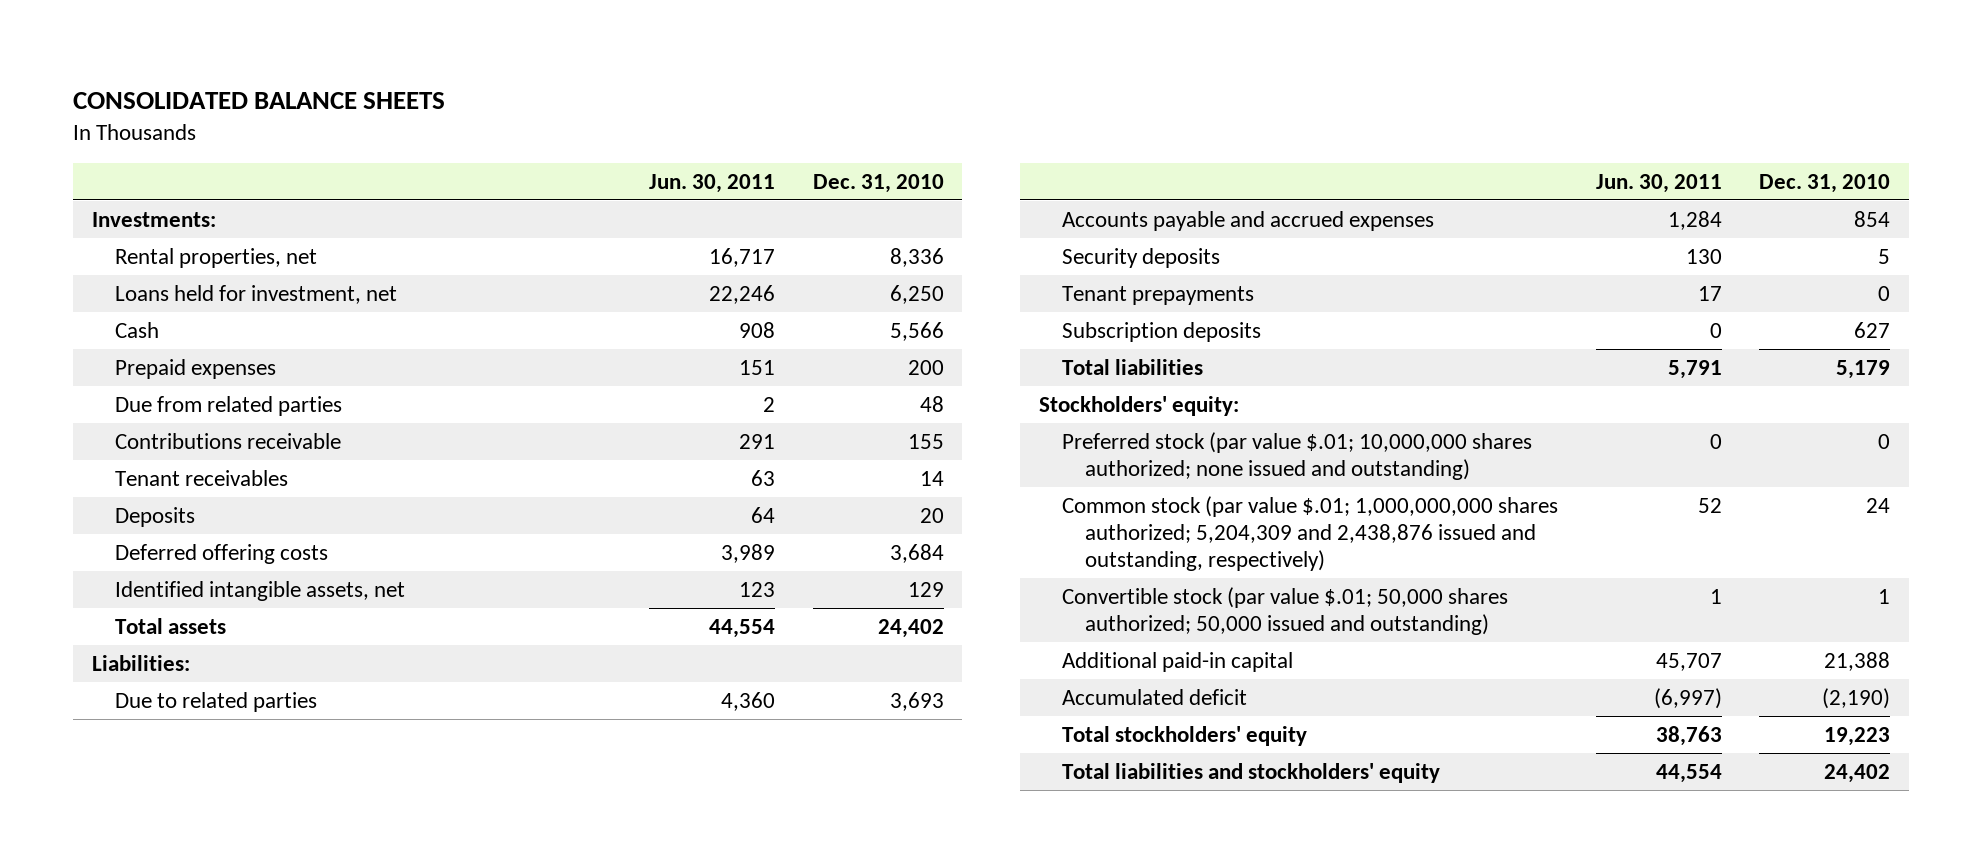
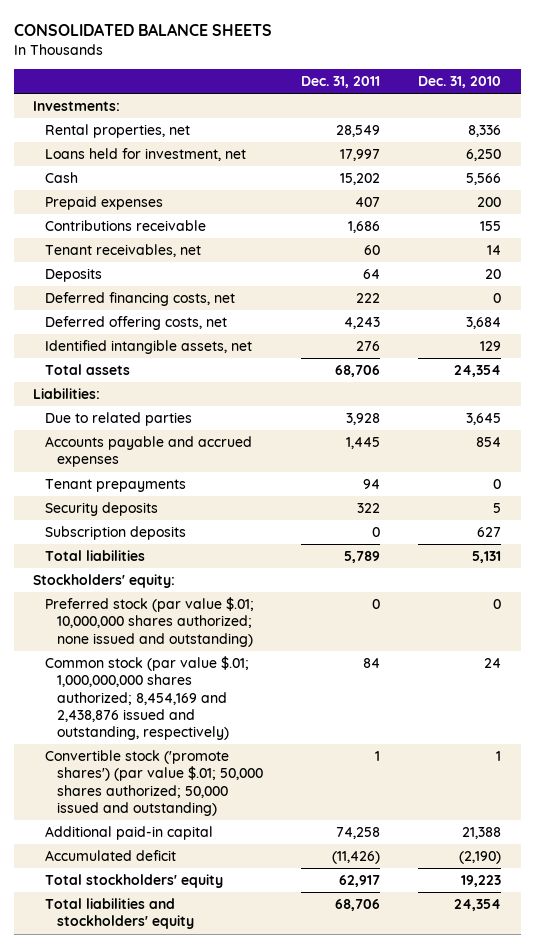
[648,173,775,193] Jun. 30, 2011 -> none
none -> [301,76,381,89] Dec. 31, 2011
[114,396,342,417] Due from related parties -> none
[114,470,288,487] Tenant receivables -> [45,244,202,258] Tenant receivables, net
none -> [45,292,236,307] Deferred financing costs, net
[114,544,328,565] Deferred offering costs -> [45,316,228,331] Deferred offering costs, net
[877,619,944,639] 24,402 -> [454,365,502,378] 24,354
[889,692,944,712] 3,693 -> [466,413,502,426] 3,645
[1061,248,1220,269] Security deposits -> [45,502,159,517] Security deposits
[1836,360,1891,380] 5,179 -> [472,551,502,564] 5,131
[1061,496,1558,572] Common stock (par value $.01; 1,000,000,000 shares authorized; 5,204,309 and 2,438,876 issued and outstanding, respectively) -> [45,656,250,741] Common stock (par value $.01; 1,000,000,000 shares authorized; 8,454,169 and 2,438,876 issued and outstanding, respectively)
[1061,587,1508,636] Convertible stock (par value $.01; 50,000 shares authorized; 50,000 issued and outstanding) -> [45,750,264,816] Convertible stock ('promote shares') (par value $.01; 50,000 shares authorized; 50,000 issued and outstanding)
[1824,764,1891,784] 24,402 -> [454,899,502,912] 24,354

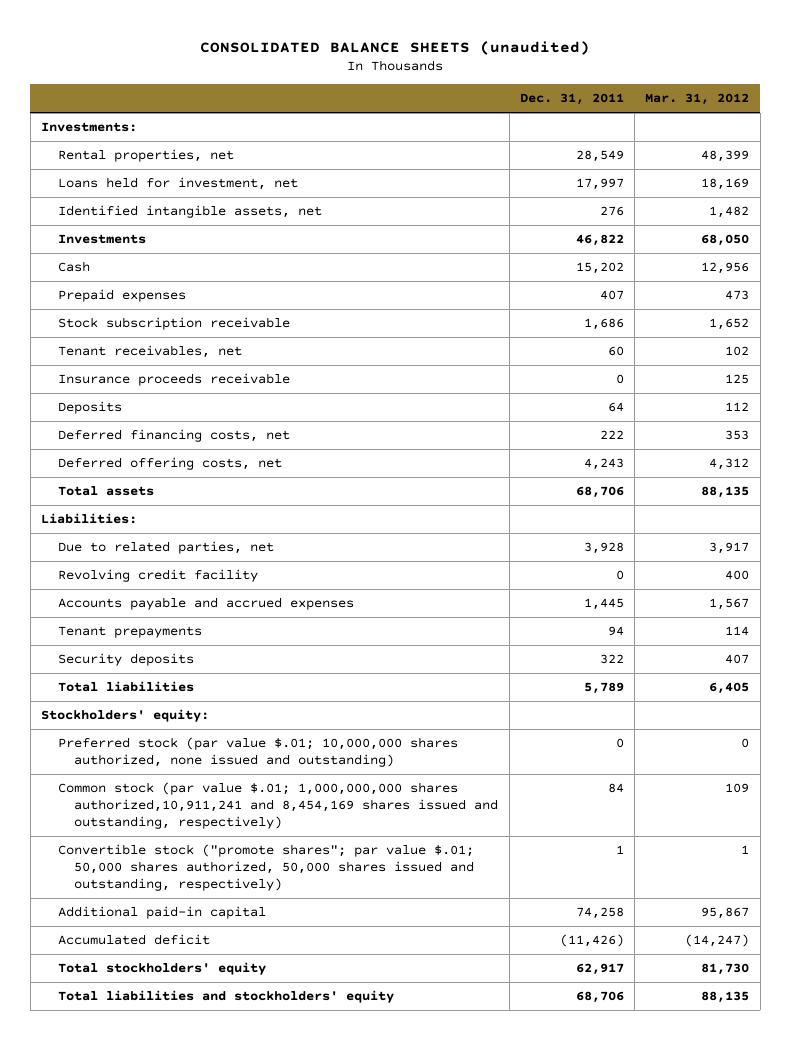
[13,22,272,36] CONSOLIDATED BALANCE SHEETS -> [200,40,591,55] CONSOLIDATED BALANCE SHEETS (unaudited)
[418,76,502,89] Dec. 31, 2010 -> none
none -> [645,93,750,106] Mar. 31, 2012
[45,340,253,355] Identified intangible assets, net -> [57,205,322,219] Identified intangible assets, net
none -> [57,234,146,245] Investments
[45,220,207,232] Contributions receivable -> [57,317,290,331] Stock subscription receivable
none -> [57,373,290,387] Insurance proceeds receivable
[45,412,193,427] Due to related parties -> [57,541,274,555] Due to related parties, net
none -> [57,569,258,583] Revolving credit facility
[45,526,187,541] Subscription deposits -> none
[45,597,255,647] Preferred stock (par value $.01; 10,000,000 shares authorized; none issued and outstanding) -> [57,737,458,767] Preferred stock (par value $.01; 10,000,000 shares authorized, none issued and outstanding)
[45,656,250,741] Common stock (par value $.01; 1,000,000,000 shares authorized; 8,454,169 and 2,438,876 issued and outstanding, respectively) -> [57,782,499,829] Common stock (par value $.01; 1,000,000,000 shares authorized,10,911,241 and 8,454,169 shares issued and outstanding, respectively)
[45,750,264,816] Convertible stock ('promote shares') (par value $.01; 50,000 shares authorized; 50,000 issued and outstanding) -> [57,844,475,891] Convertible stock ("promote shares"; par value $.01; 50,000 shares authorized, 50,000 shares issued and outstanding, respectively)

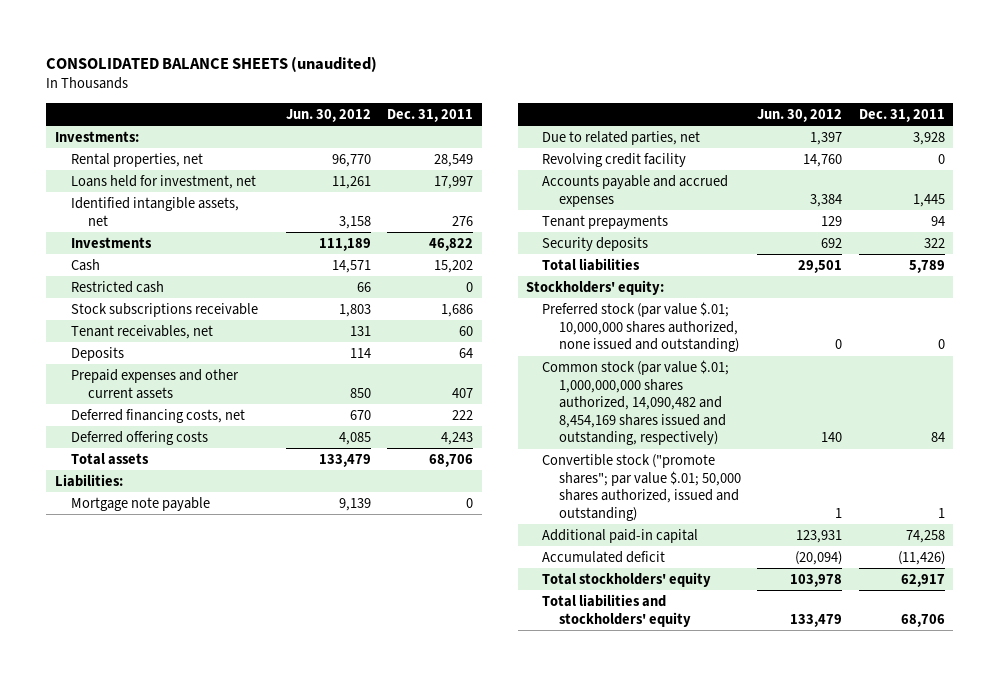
[645,93,750,106] Mar. 31, 2012 -> none
none -> [286,108,372,122] Jun. 30, 2012
[57,289,186,303] Prepaid expenses -> none
none -> [71,280,165,293] Restricted cash
[57,317,290,331] Stock subscription receivable -> [71,302,259,317] Stock subscriptions receivable
[57,373,290,387] Insurance proceeds receivable -> none
none -> [71,368,240,399] Prepaid expenses and other current assets
[57,457,282,471] Deferred offering costs, net -> [71,430,209,445] Deferred offering costs
none -> [71,496,211,511] Mortgage note payable
[57,782,499,829] Common stock (par value $.01; 1,000,000,000 shares authorized,10,911,241 and 8,454,169 shares issued and outstanding, respectively) -> [542,359,730,446] Common stock (par value $.01; 1,000,000,000 shares authorized, 14,090,482 and 8,454,169 shares issued and outstanding, respectively)
[57,844,475,891] Convertible stock ("promote shares"; par value $.01; 50,000 shares authorized, 50,000 shares issued and outstanding, respectively) -> [542,453,742,521] Convertible stock ("promote shares"; par value $.01; 50,000 shares authorized, issued and outstanding)

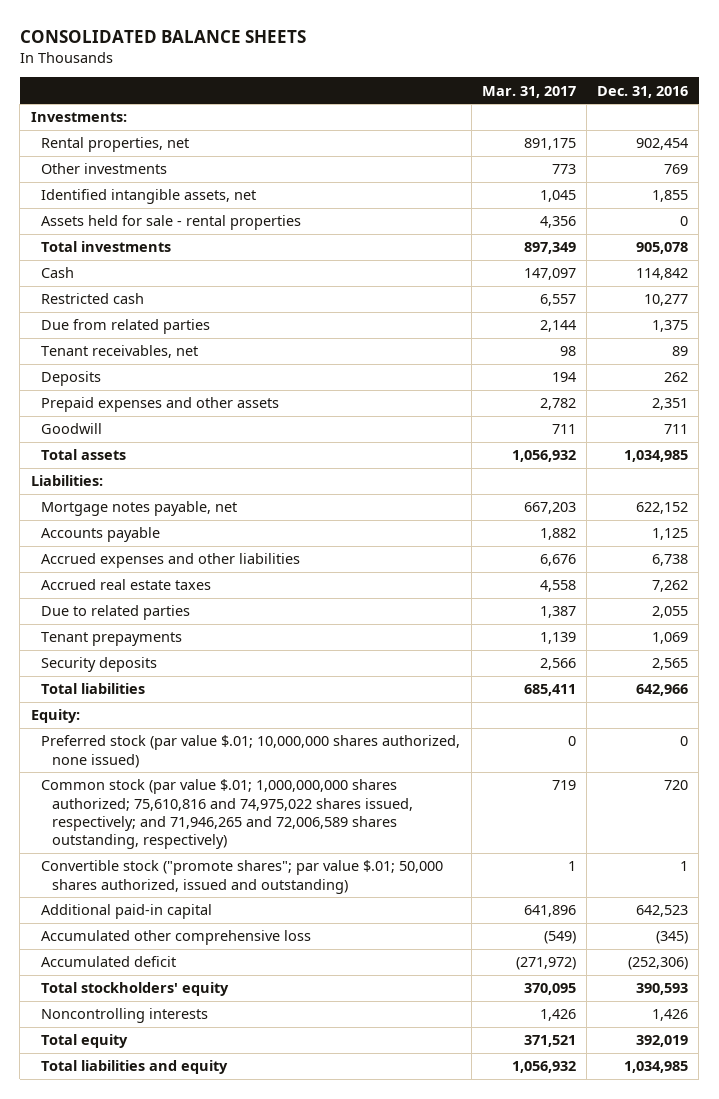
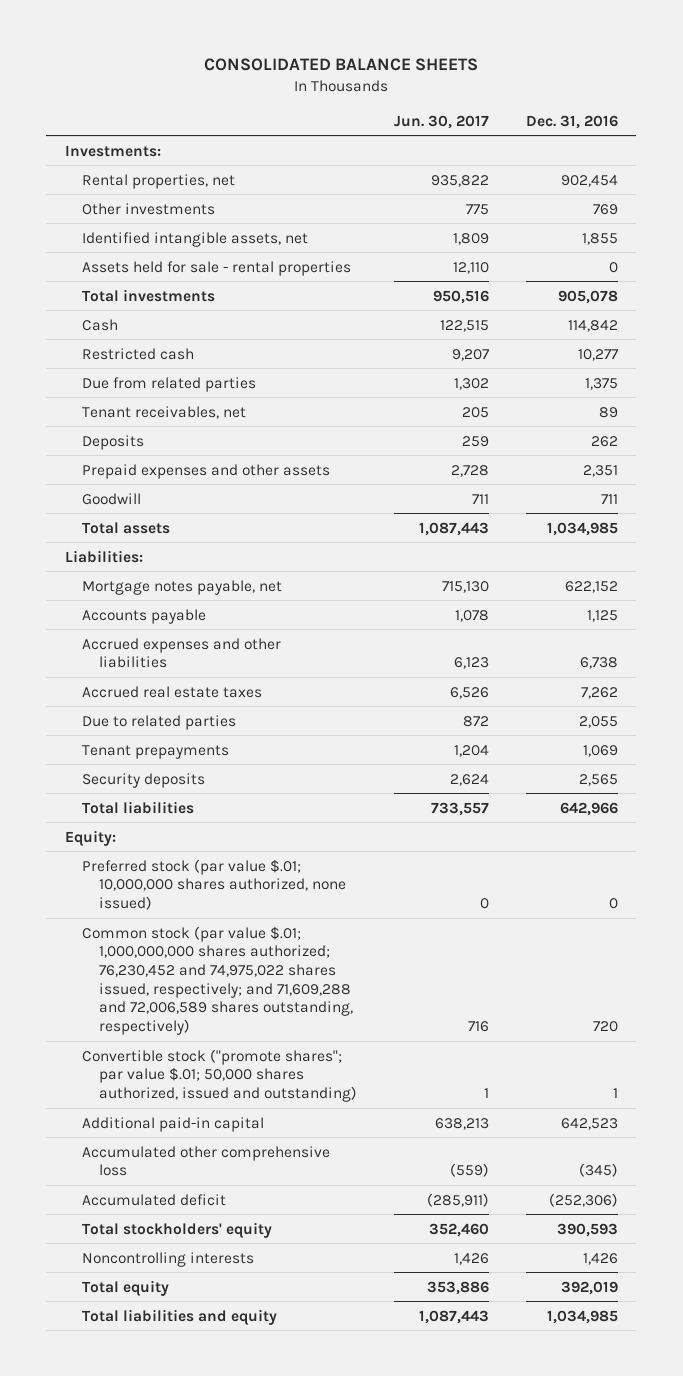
[481,85,576,98] Mar. 31, 2017 -> none
none -> [394,114,490,129] Jun. 30, 2017
[41,779,414,850] Common stock (par value $.01; 1,000,000,000 shares authorized; 75,610,816 and 74,975,022 shares issued, respectively; and 71,946,265 and 72,006,589 shares outstanding, respectively) -> [82,925,354,1035] Common stock (par value $.01; 1,000,000,000 shares authorized; 76,230,452 and 74,975,022 shares issued, respectively; and 71,609,288 and 72,006,589 shares outstanding, respectively)

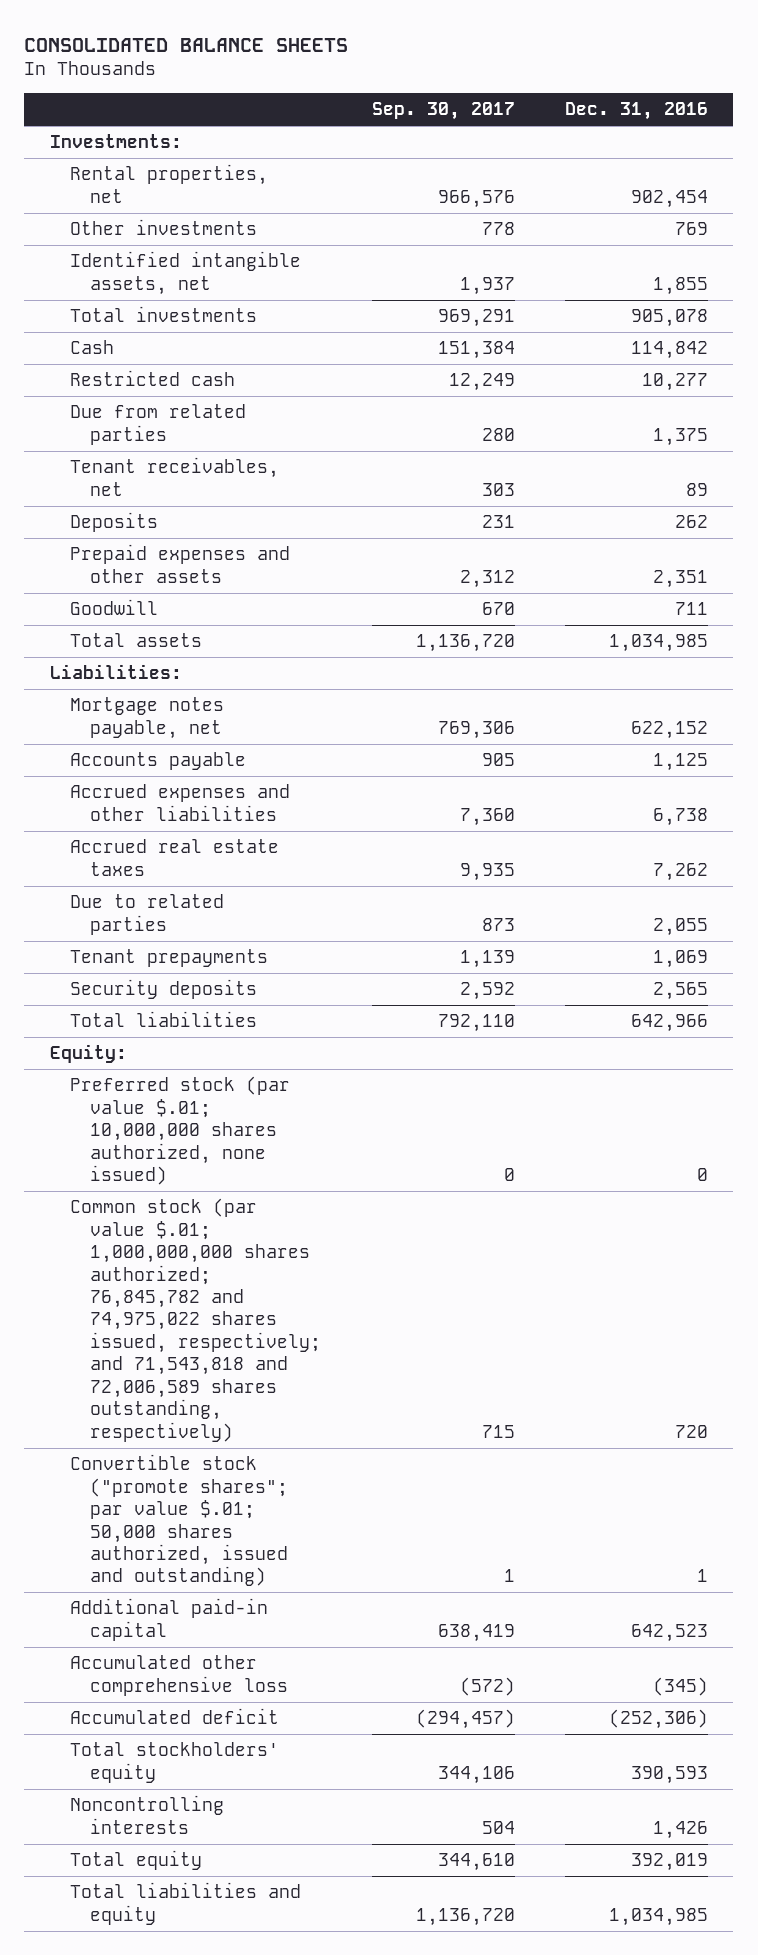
[394,114,490,129] Jun. 30, 2017 -> none
none -> [371,102,515,121] Sep. 30, 2017
[82,260,352,276] Assets held for sale - rental properties -> none
[82,925,354,1035] Common stock (par value $.01; 1,000,000,000 shares authorized; 76,230,452 and 74,975,022 shares issued, respectively; and 71,609,288 and 72,006,589 shares outstanding, respectively) -> [69,1198,322,1442] Common stock (par value $.01; 1,000,000,000 shares authorized; 76,845,782 and 74,975,022 shares issued, respectively; and 71,543,818 and 72,006,589 shares outstanding, respectively)

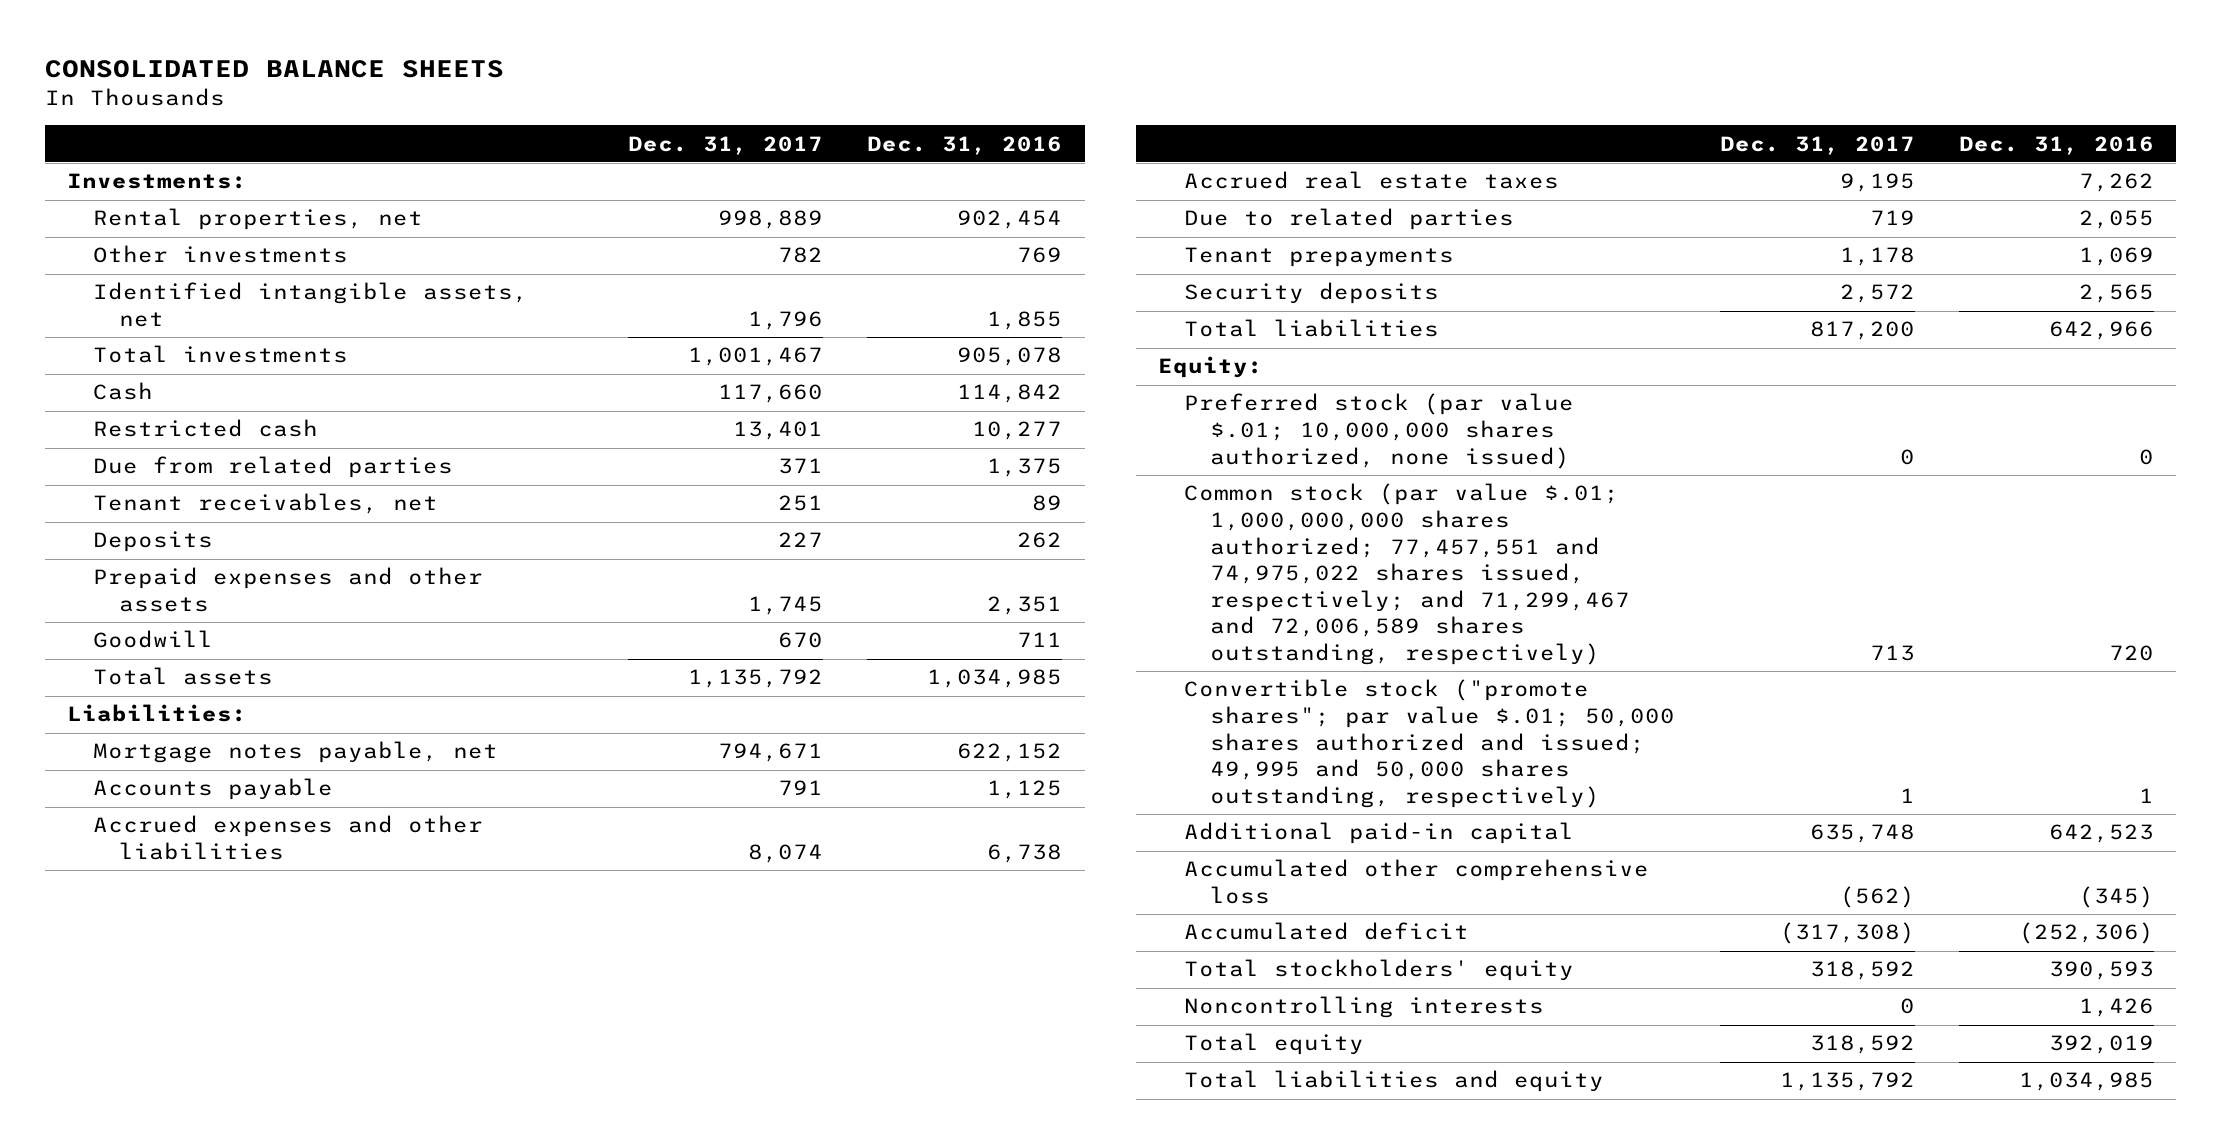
[371,102,515,121] Sep. 30, 2017 -> none
none -> [628,135,824,155] Dec. 31, 2017
[69,1198,322,1442] Common stock (par value $.01; 1,000,000,000 shares authorized; 76,845,782 and 74,975,022 shares issued, respectively; and 71,543,818 and 72,006,589 shares outstanding, respectively) -> [1184,483,1631,665] Common stock (par value $.01; 1,000,000,000 shares authorized; 77,457,551 and 74,975,022 shares issued, respectively; and 71,299,467 and 72,006,589 shares outstanding, respectively)
[69,1454,289,1587] Convertible stock ("promote shares"; par value $.01; 50,000 shares authorized, issued and outstanding) -> [1184,679,1676,808] Convertible stock ("promote shares"; par value $.01; 50,000 shares authorized and issued; 49,995 and 50,000 shares outstanding, respectively)

